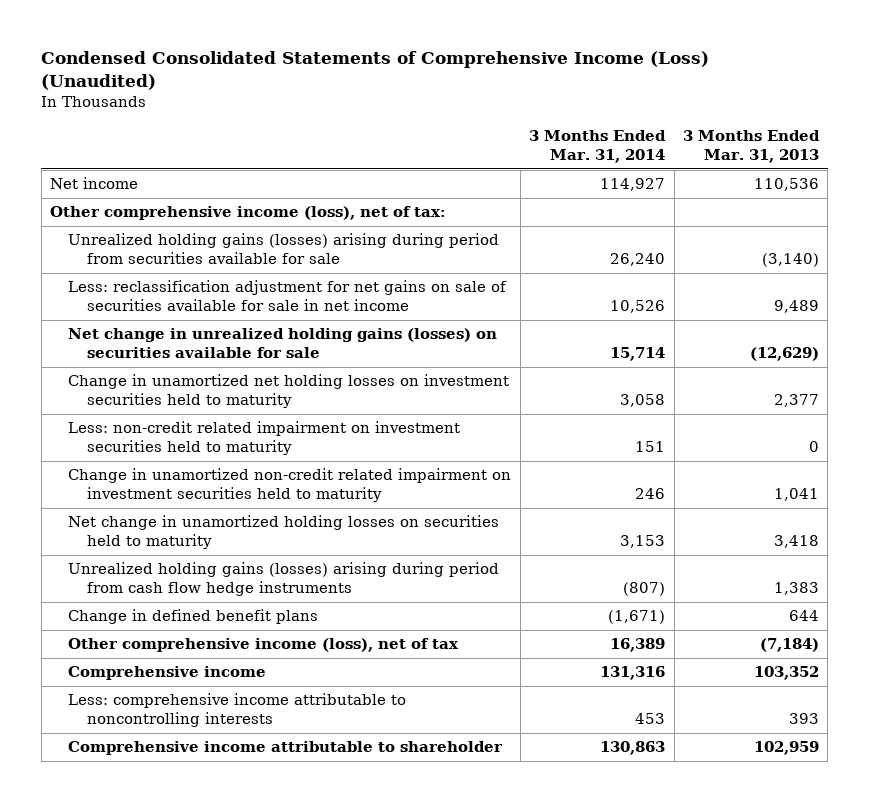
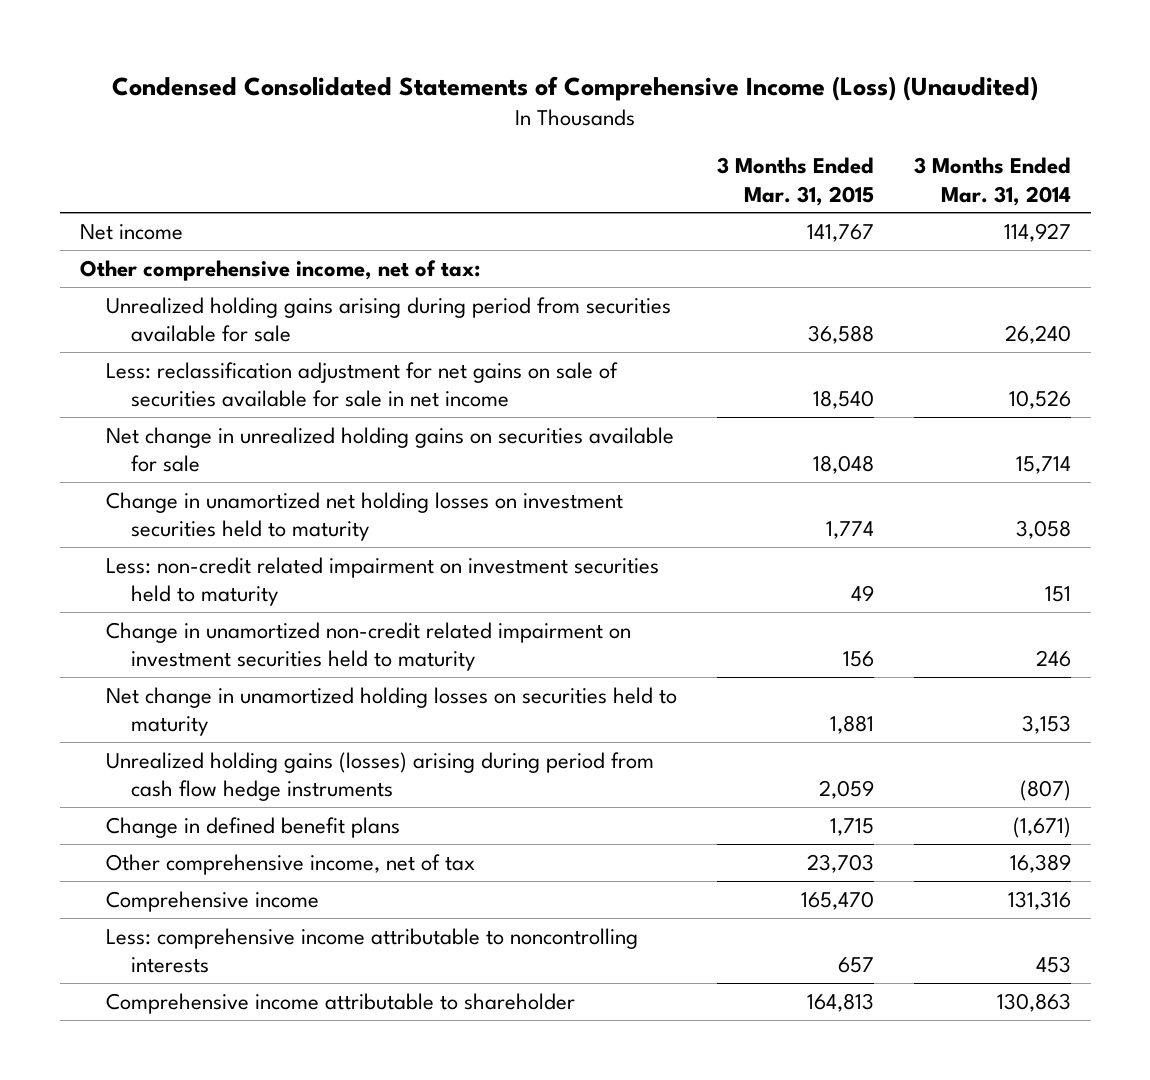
[682,130,820,164] 3 Months Ended Mar. 31, 2013 -> none
none -> [716,157,874,206] 3 Months Ended Mar. 31, 2015
[50,206,447,221] Other comprehensive income (loss), net of tax: -> [79,259,480,281] Other comprehensive income, net of tax:
[68,233,500,265] Unrealized holding gains (losses) arising during period from securities available for sale -> [105,296,671,342] Unrealized holding gains arising during period from securities available for sale
[68,328,498,359] Net change in unrealized holding gains (losses) on securities available for sale -> [105,426,674,472] Net change in unrealized holding gains on securities available for sale
[68,638,460,653] Other comprehensive income (loss), net of tax -> [105,853,475,875] Other comprehensive income, net of tax

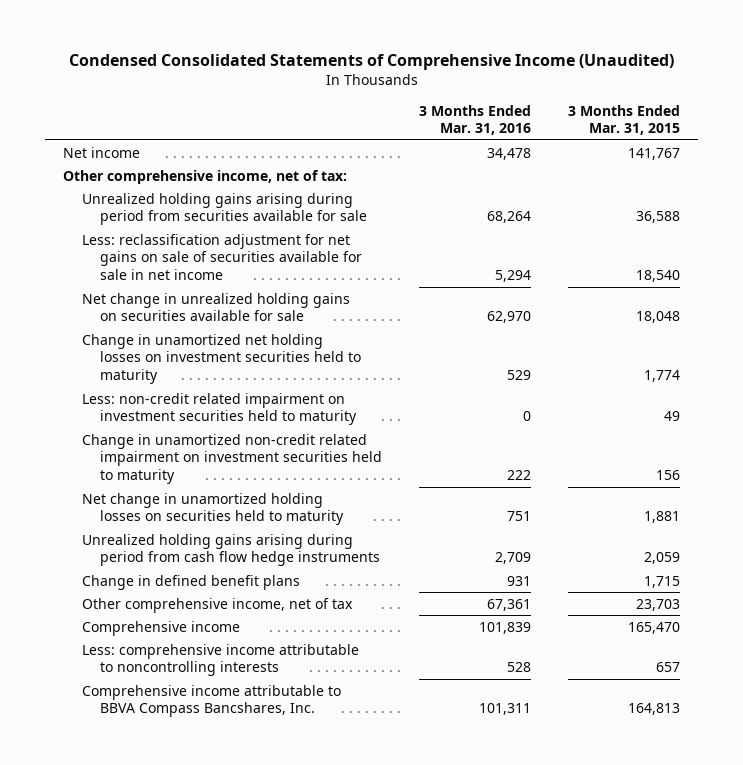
[112,75,1039,101] Condensed Consolidated Statements of Comprehensive Income (Loss) (Unaudited) -> [68,54,674,71] Condensed Consolidated Statements of Comprehensive Income (Unaudited)
[913,157,1071,206] 3 Months Ended Mar. 31, 2014 -> none
none -> [418,104,531,136] 3 Months Ended Mar. 31, 2016
[105,751,654,801] Unrealized holding gains (losses) arising during period from cash flow hedge instruments -> [81,533,381,567] Unrealized holding gains arising during period from cash flow hedge instruments
[105,992,575,1014] Comprehensive income attributable to shareholder -> [81,684,341,718] Comprehensive income attributable to BBVA Compass Bancshares, Inc.

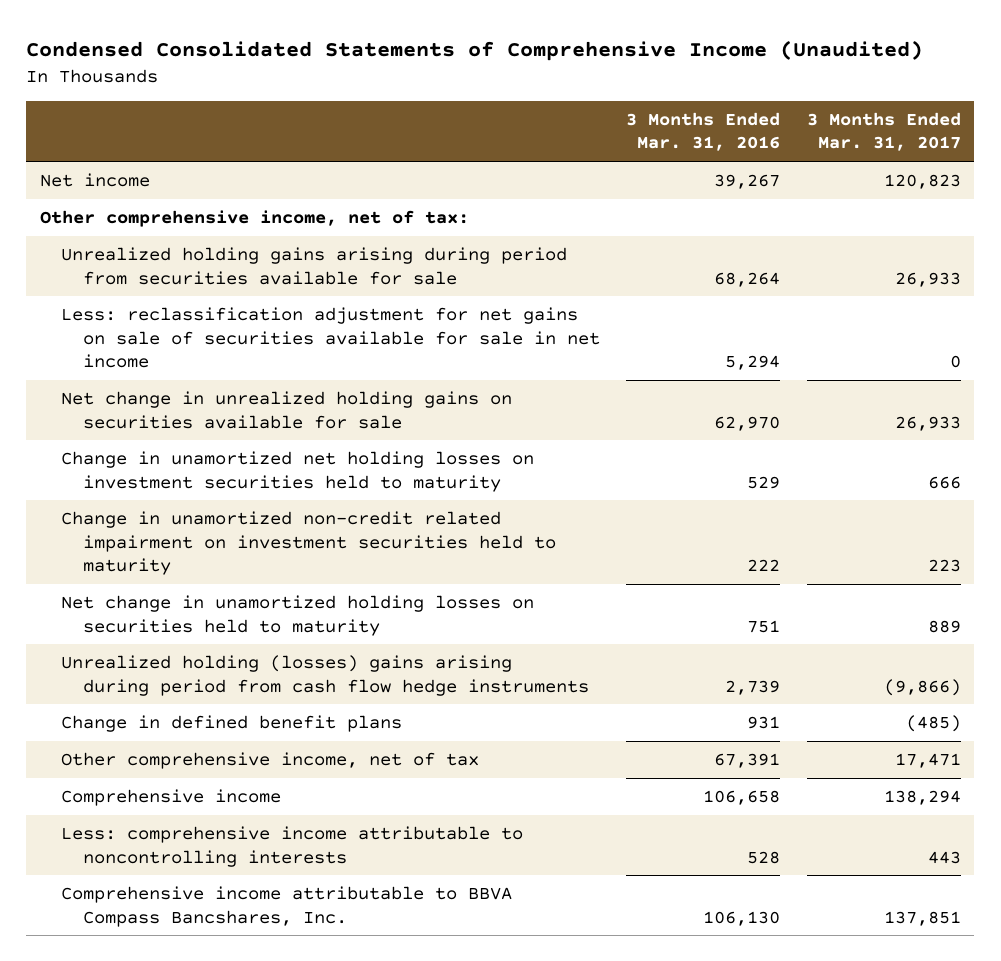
[567,104,680,136] 3 Months Ended Mar. 31, 2015 -> none
none -> [806,111,961,152] 3 Months Ended Mar. 31, 2017
[486,147,531,160] 34,478 -> [714,173,781,189] 39,267
[81,392,358,426] Less: non-credit related impairment on investment securities held to maturity -> none
[81,533,381,567] Unrealized holding gains arising during period from cash flow hedge instruments -> [61,654,589,696] Unrealized holding (losses) gains arising during period from cash flow hedge instruments
[494,552,531,565] 2,709 -> [725,679,781,695] 2,739
[486,598,531,611] 67,361 -> [714,752,781,768] 67,391
[478,621,531,634] 101,839 -> [703,789,781,805] 106,658
[478,703,531,716] 101,311 -> [703,910,781,926] 106,130

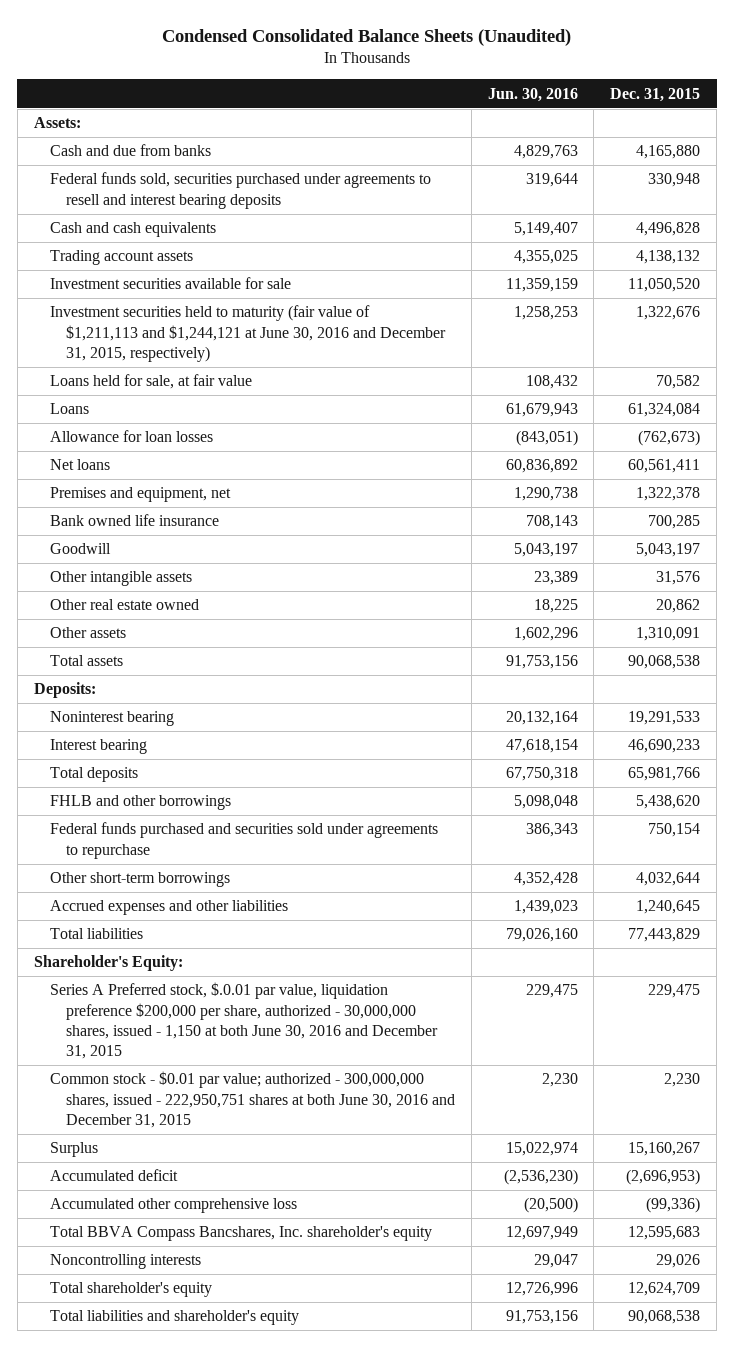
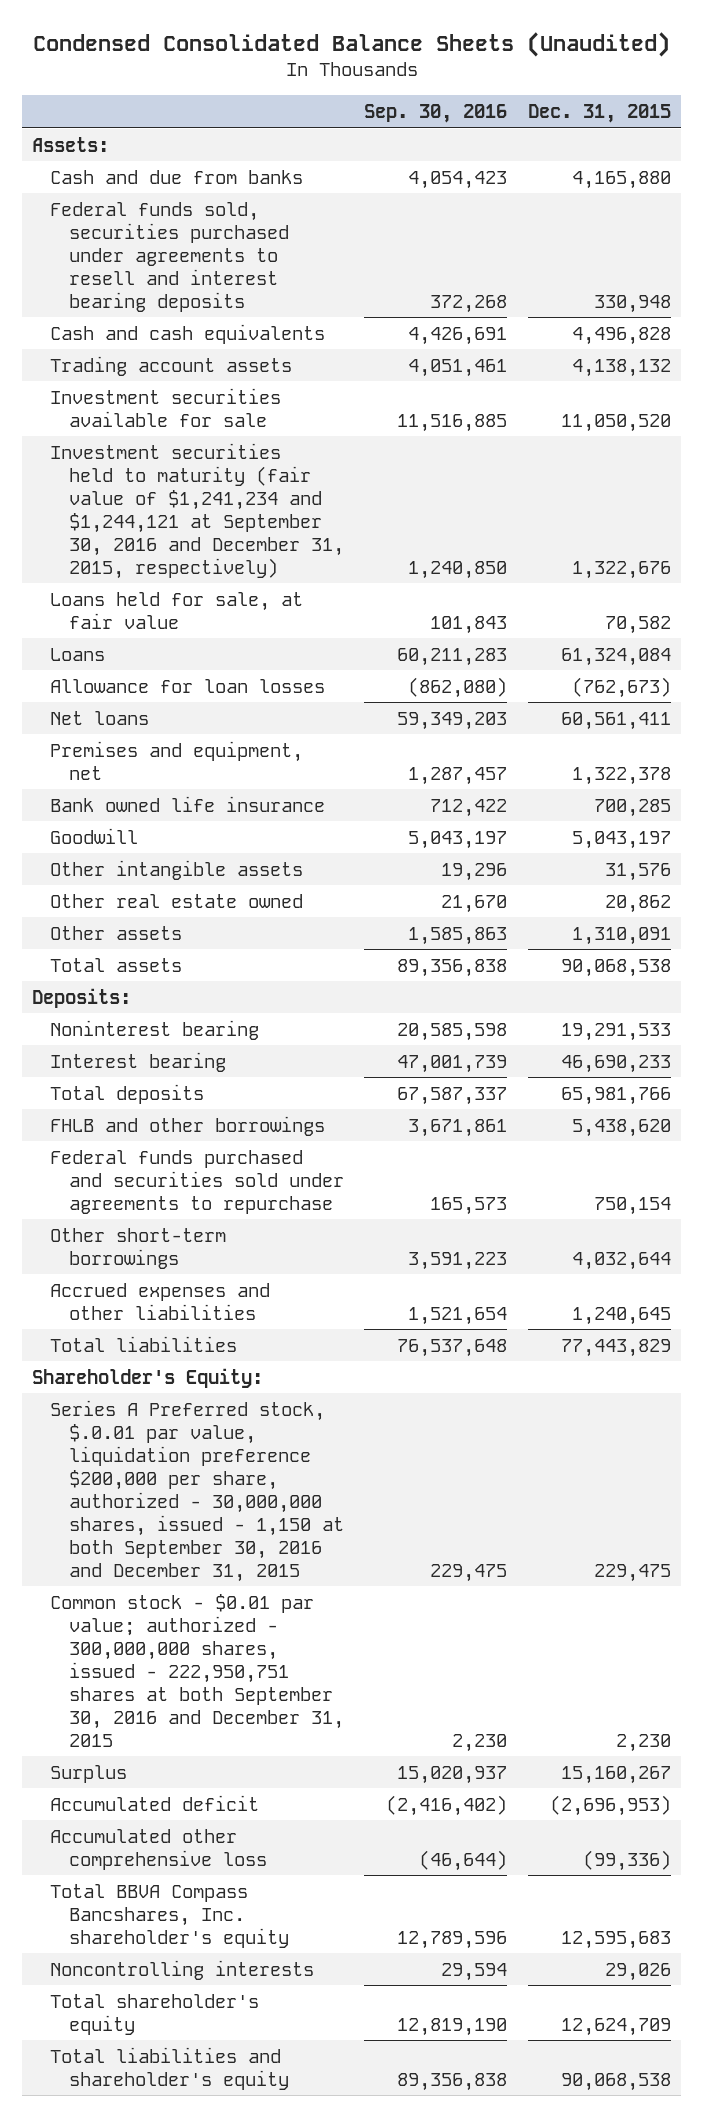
[487,87,578,102] Jun. 30, 2016 -> none
none -> [364,103,508,123] Sep. 30, 2016
[49,305,446,362] Investment securities held to maturity (fair value of $1,211,113 and $1,244,121 at June 30, 2016 and December 31, 2015, respectively) -> [50,442,344,579] Investment securities held to maturity (fair value of $1,241,234 and $1,244,121 at September 30, 2016 and December 31, 2015, respectively)
[49,982,438,1060] Series A Preferred stock, $.0.01 par value, liquidation preference $200,000 per share, authorized - 30,000,000 shares, issued - 1,150 at both June 30, 2016 and December 31, 2015 -> [50,1399,344,1582] Series A Preferred stock, $.0.01 par value, liquidation preference $200,000 per share, authorized - 30,000,000 shares, issued - 1,150 at both September 30, 2016 and December 31, 2015
[49,1071,455,1128] Common stock - $0.01 par value; authorized - 300,000,000 shares, issued - 222,950,751 shares at both June 30, 2016 and December 31, 2015 -> [50,1593,344,1747] Common stock - $0.01 par value; authorized - 300,000,000 shares, issued - 222,950,751 shares at both September 30, 2016 and December 31, 2015

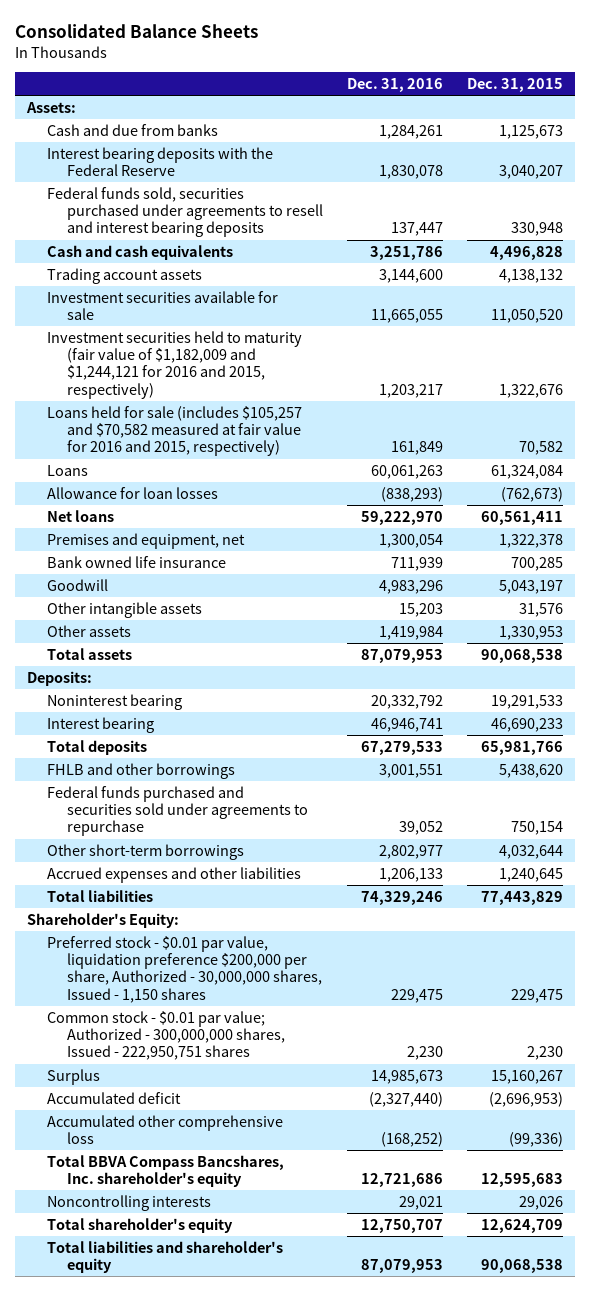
[32,32,670,58] Condensed Consolidated Balance Sheets (Unaudited) -> [15,23,259,38] Consolidated Balance Sheets
[364,103,508,123] Sep. 30, 2016 -> none
none -> [347,78,444,93] Dec. 31, 2016
[571,170,671,189] 4,165,880 -> [498,124,563,139] 1,125,673
none -> [47,146,274,177] Interest bearing deposits with the Federal Reserve
[50,442,344,579] Investment securities held to maturity (fair value of $1,241,234 and $1,244,121 at September 30, 2016 and December 31, 2015, respectively) -> [47,330,303,399] Investment securities held to maturity (fair value of $1,182,009 and $1,244,121 for 2016 and 2015, respectively)
[50,591,304,629] Loans held for sale, at fair value -> [47,405,303,457] Loans held for sale (includes $105,257 and $70,582 measured at fair value for 2016 and 2015, respectively)
[50,893,304,908] Other real estate owned -> none
[571,926,671,945] 1,310,091 -> [498,625,563,640] 1,330,953
[50,1399,344,1582] Series A Preferred stock, $.0.01 par value, liquidation preference $200,000 per share, authorized - 30,000,000 shares, issued - 1,150 at both September 30, 2016 and December 31, 2015 -> [47,935,323,1003] Preferred stock - $0.01 par value, liquidation preference $200,000 per share, Authorized - 30,000,000 shares, Issued - 1,150 shares
[50,1593,344,1747] Common stock - $0.01 par value; authorized - 300,000,000 shares, issued - 222,950,751 shares at both September 30, 2016 and December 31, 2015 -> [47,1010,286,1061] Common stock - $0.01 par value; Authorized - 300,000,000 shares, Issued - 222,950,751 shares

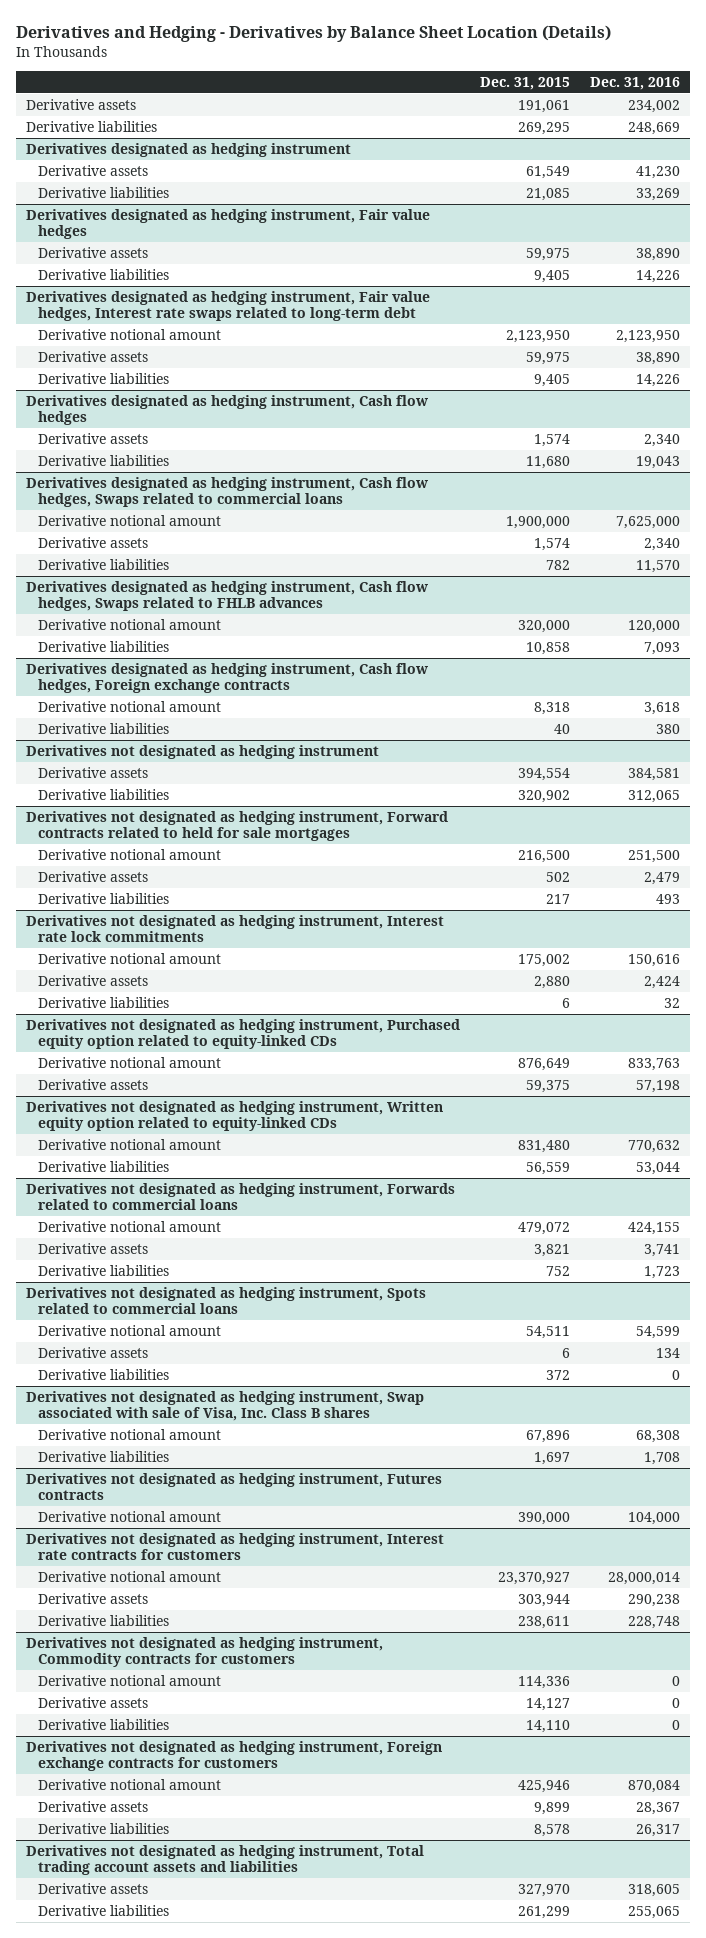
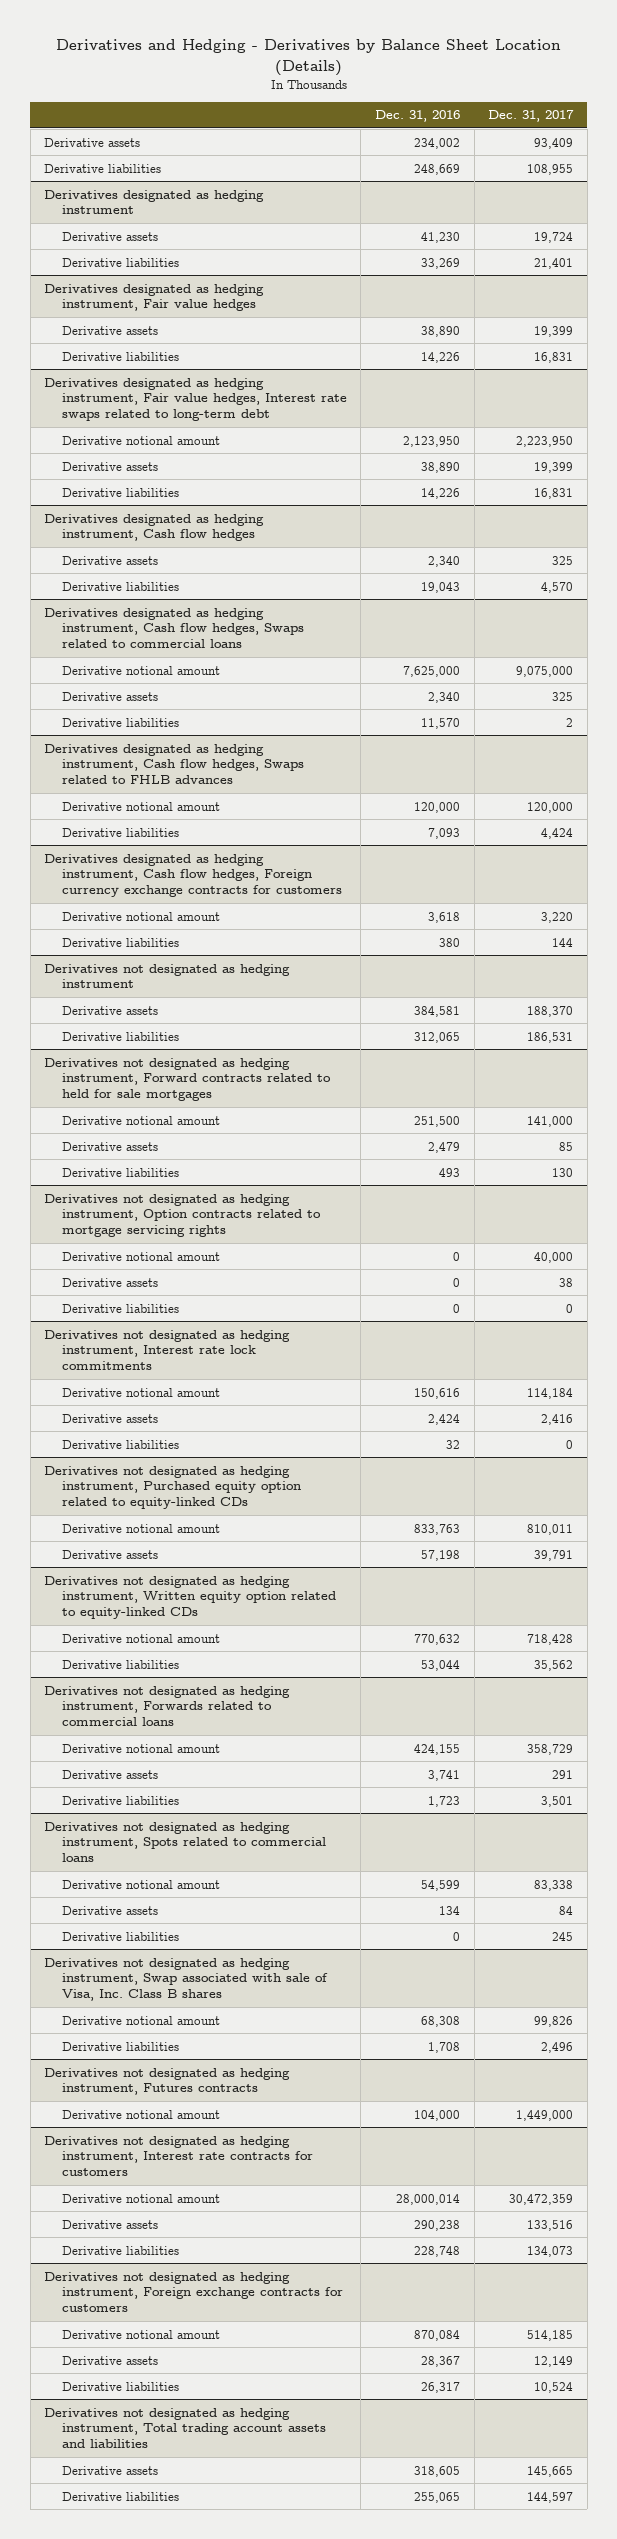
[480,76,571,90] Dec. 31, 2015 -> none
none -> [488,110,575,123] Dec. 31, 2017
[26,663,429,694] Derivatives designated as hedging instrument, Cash flow hedges, Foreign exchange contracts -> [44,853,342,898] Derivatives designated as hedging instrument, Cash flow hedges, Foreign currency exchange contracts for customers
none -> [44,1193,321,1238] Derivatives not designated as hedging instrument, Option contracts related to mortgage servicing rights
none -> [61,1251,220,1261] Derivative notional amount
none -> [61,1277,158,1287] Derivative assets
none -> [61,1303,179,1313] Derivative liabilities
[26,1637,384,1668] Derivatives not designated as hedging instrument, Commodity contracts for customers -> none
[37,1675,221,1687] Derivative notional amount -> none
[37,1697,148,1709] Derivative assets -> none
[37,1719,169,1731] Derivative liabilities -> none

